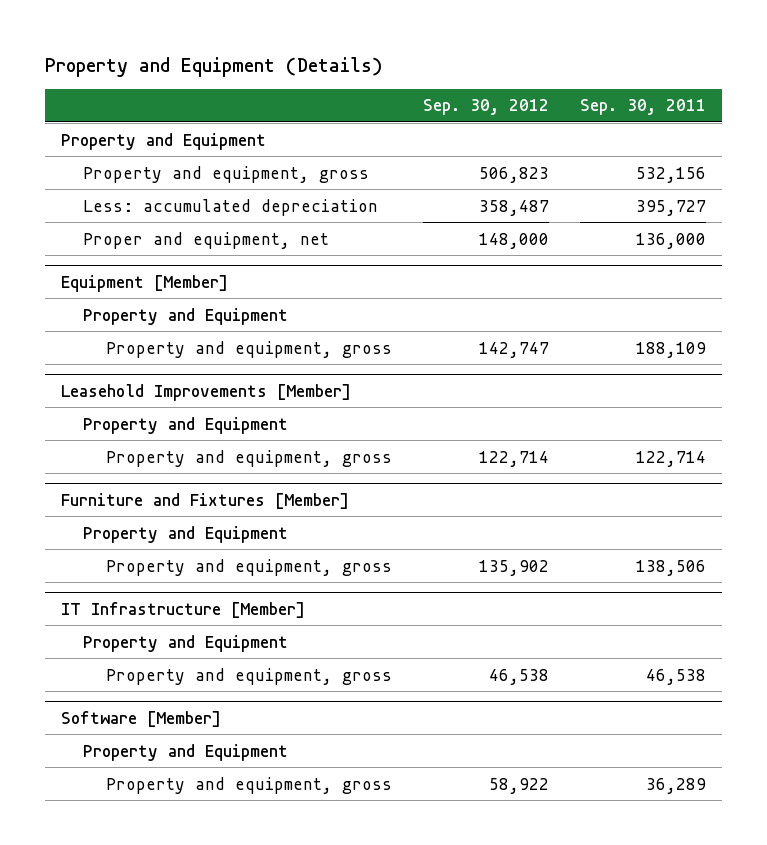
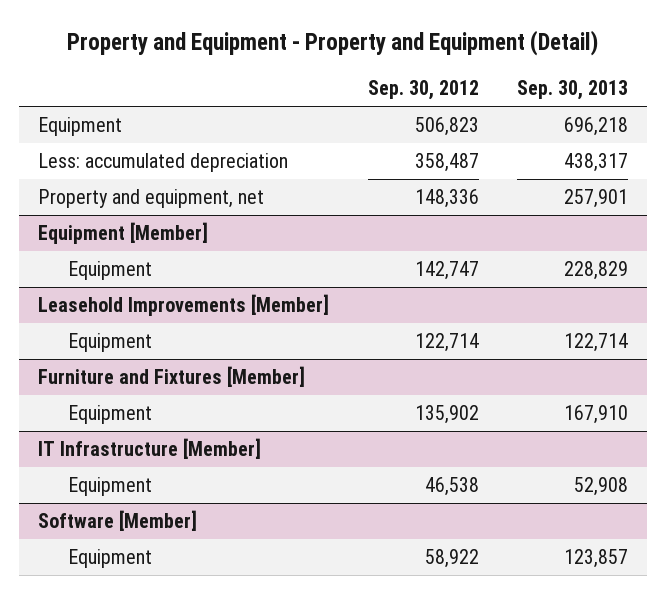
[44,56,383,77] Property and Equipment (Details) -> [67,30,599,57] Property and Equipment - Property and Equipment (Detail)
[580,99,707,116] Sep. 30, 2011 -> none
none -> [516,80,628,101] Sep. 30, 2013
[60,132,266,150] Property and Equipment -> none
[83,165,370,183] Property and equipment, gross -> [38,116,123,136] Equipment
[83,231,330,249] Proper and equipment, net -> [38,188,265,208] Property and equipment, net
[478,232,549,249] 148,000 -> [414,188,479,208] 148,336
[83,307,289,325] Property and Equipment -> none
[105,340,392,358] Property and equipment, gross -> [68,260,153,280] Equipment
[83,416,289,434] Property and Equipment -> none
[105,449,392,467] Property and equipment, gross -> [68,332,153,352] Equipment
[83,525,289,543] Property and Equipment -> none
[105,558,392,576] Property and equipment, gross -> [68,404,153,424] Equipment
[83,634,289,652] Property and Equipment -> none
[105,667,392,685] Property and equipment, gross -> [68,476,153,496] Equipment
[83,743,289,761] Property and Equipment -> none
[105,776,392,794] Property and equipment, gross -> [68,548,153,568] Equipment

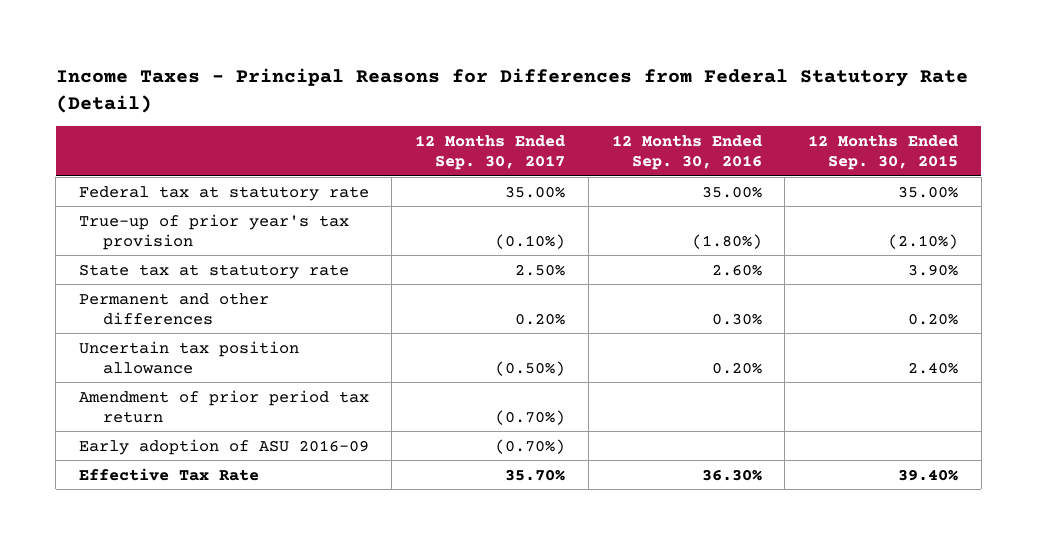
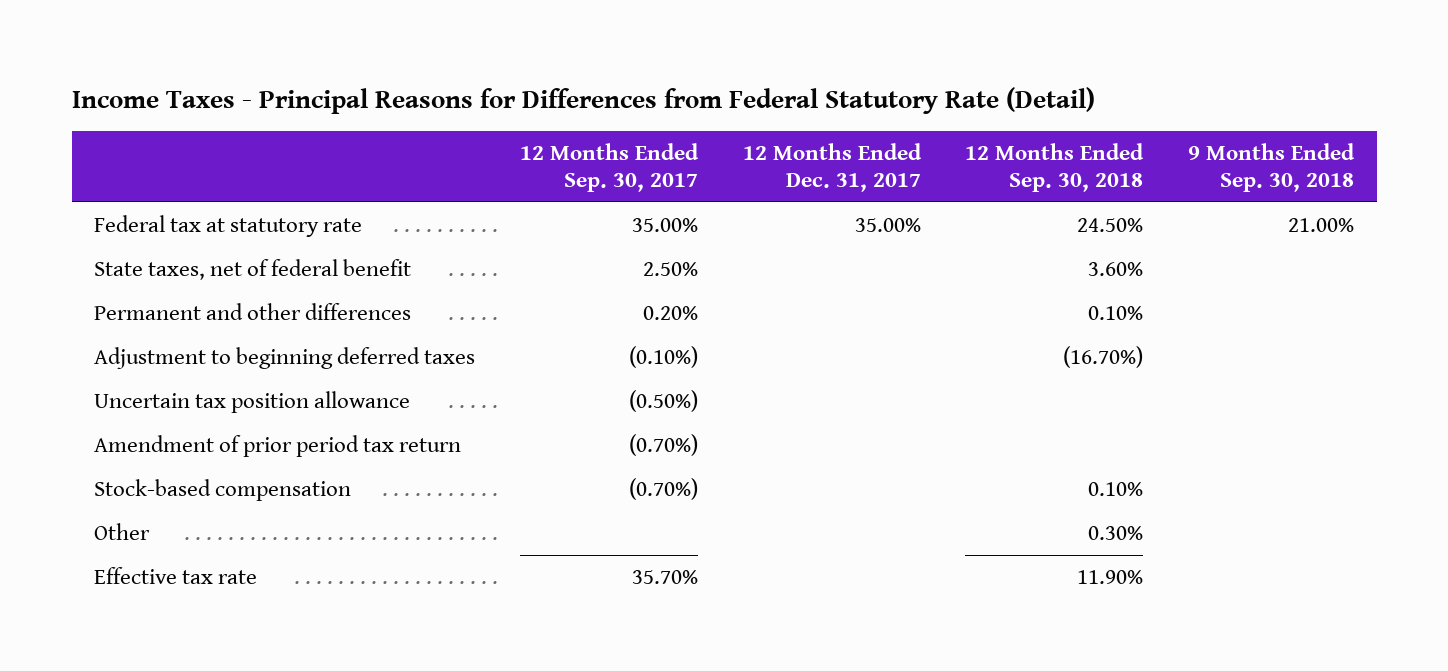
[611,134,762,171] 12 Months Ended Sep. 30, 2016 -> none
[807,134,958,171] 12 Months Ended Sep. 30, 2015 -> none
none -> [742,143,922,192] 12 Months Ended Dec. 31, 2017
none -> [965,143,1145,192] 12 Months Ended Sep. 30, 2018
none -> [1188,143,1356,192] 9 Months Ended Sep. 30, 2018
[78,213,349,250] True-up of prior year's tax provision -> none
[78,263,349,279] State tax at statutory rate -> [94,259,412,281] State taxes, net of federal benefit
none -> [94,347,476,370] Adjustment to beginning deferred taxes
[78,438,369,455] Early adoption of ASU 2016-09 -> none
none -> [94,479,352,502] Stock-based compensation
none -> [94,523,151,541] Other
[78,467,259,481] Effective Tax Rate -> [94,567,258,585] Effective tax rate

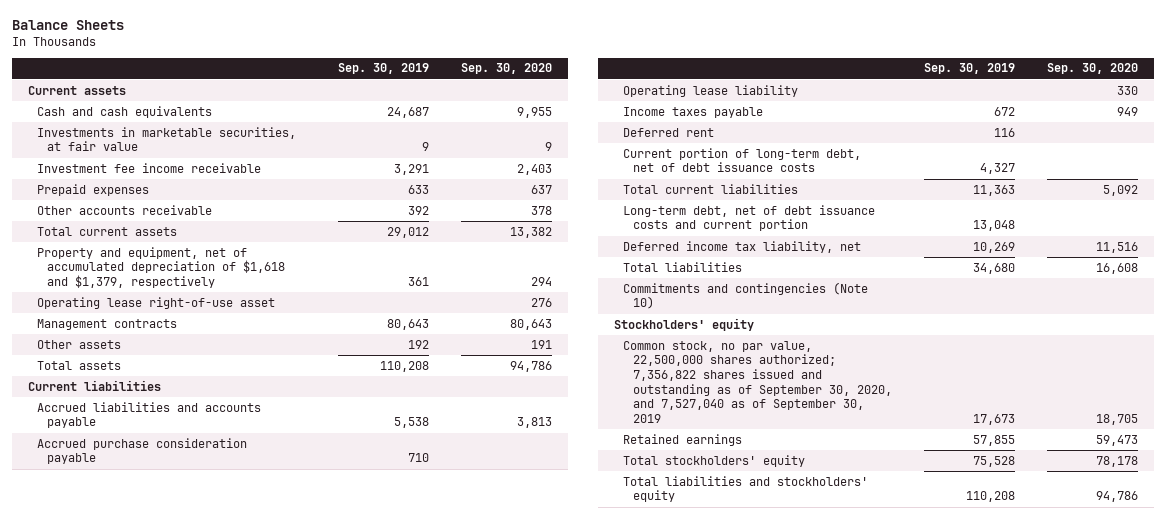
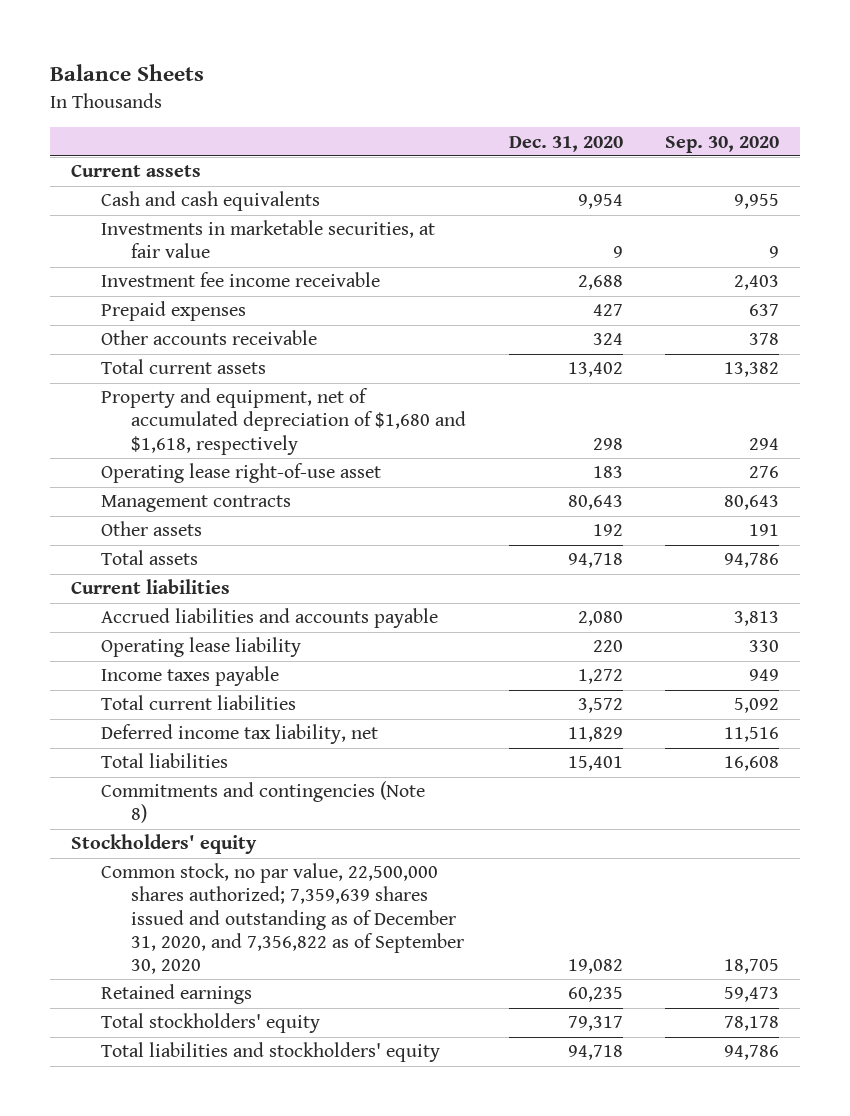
[337,63,429,75] Sep. 30, 2019 -> none
none -> [508,135,623,152] Dec. 31, 2020
[37,246,285,289] Property and equipment, net of accumulated depreciation of $1,618 and $1,379, respectively -> [101,388,467,455] Property and equipment, net of accumulated depreciation of $1,680 and $1,618, respectively
[37,437,248,465] Accrued purchase consideration payable -> none
[623,127,715,137] Deferred rent -> none
[623,147,862,173] Current portion of long-term debt, net of debt issuance costs -> none
[623,204,876,232] Long-term debt, net of debt issuance costs and current portion -> none
[623,281,869,310] Commitments and contingencies (Note 10) -> [101,781,426,824] Commitments and contingencies (Note 8)
[623,340,892,423] Common stock, no par value, 22,500,000 shares authorized; 7,356,822 shares issued and outstanding as of September 30, 2020, and 7,527,040 as of September 30, 2019 -> [101,863,465,974] Common stock, no par value, 22,500,000 shares authorized; 7,359,639 shares issued and outstanding as of December 31, 2020, and 7,356,822 as of September 30, 2020

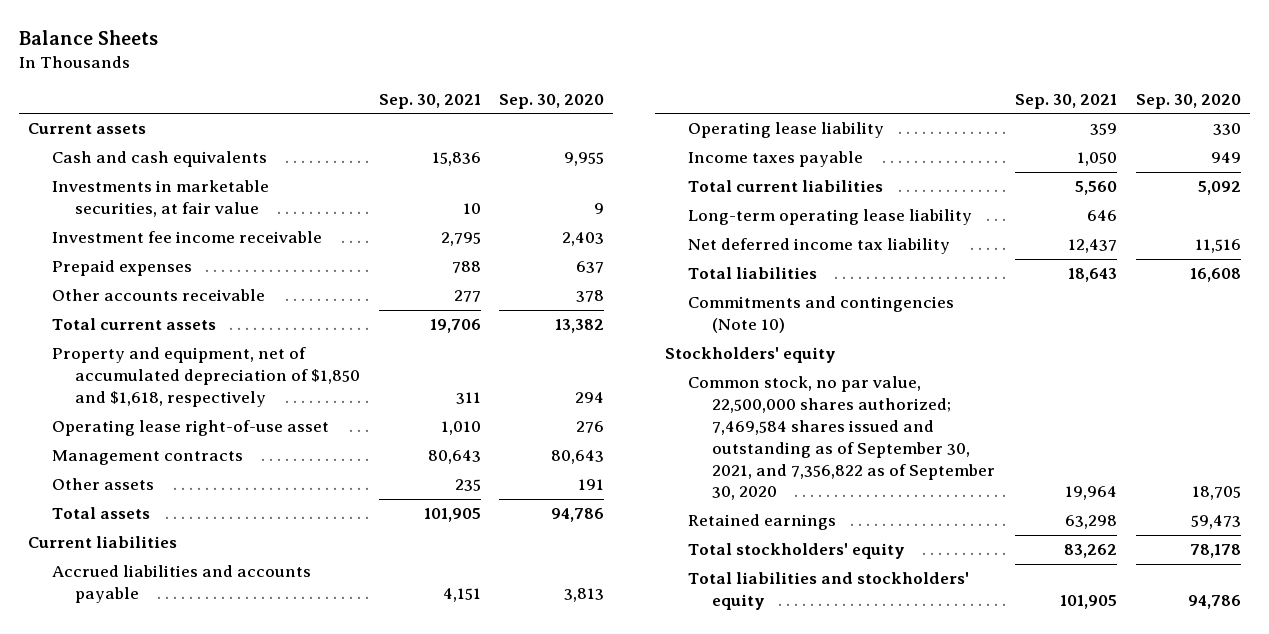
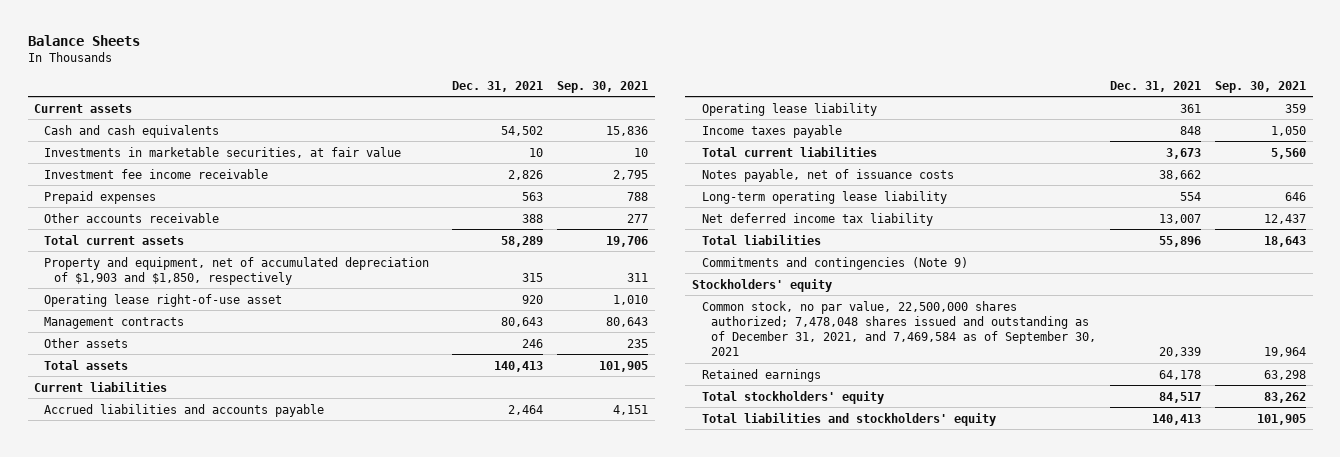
[499,93,605,109] Sep. 30, 2020 -> none
none -> [452,80,544,92] Dec. 31, 2021
[51,347,361,407] Property and equipment, net of accumulated depreciation of $1,850 and $1,618, respectively -> [44,256,430,285] Property and equipment, net of accumulated depreciation of $1,903 and $1,850, respectively
none -> [701,168,954,182] Notes payable, net of issuance costs
[688,296,955,334] Commitments and contingencies (Note 10) -> [701,256,968,270] Commitments and contingencies (Note 9)
[688,376,995,501] Common stock, no par value, 22,500,000 shares authorized; 7,469,584 shares issued and outstanding as of September 30, 2021, and 7,356,822 as of September 30, 2020 -> [701,300,1097,357] Common stock, no par value, 22,500,000 shares authorized; 7,478,048 shares issued and outstanding as of December 31, 2021, and 7,469,584 as of September 30, 2021

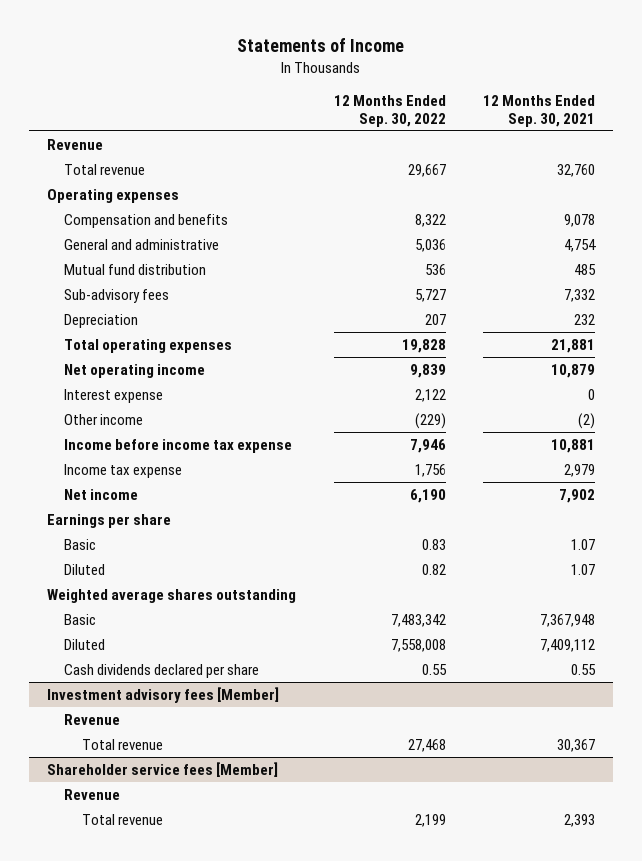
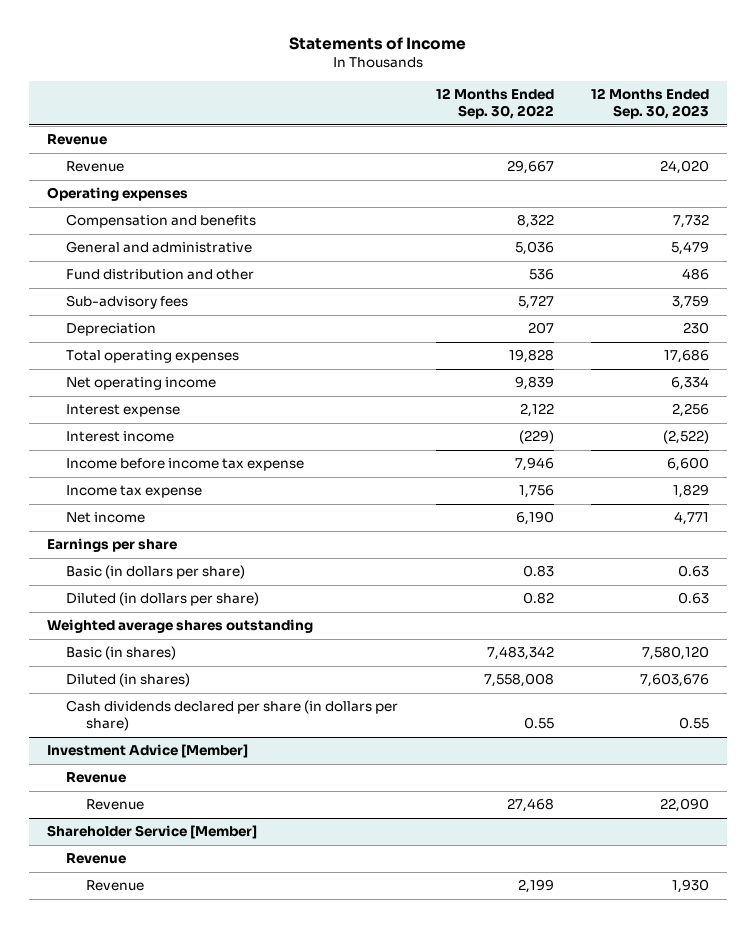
[482,94,595,127] 12 Months Ended Sep. 30, 2021 -> none
none -> [590,88,709,120] 12 Months Ended Sep. 30, 2023
[64,163,146,175] Total revenue -> [66,161,125,173] Revenue
[64,263,207,275] Mutual fund distribution -> [66,269,255,281] Fund distribution and other
[64,413,144,425] Other income -> [66,431,175,443] Interest income
[64,538,97,550] Basic -> [66,565,246,580] Basic (in dollars per share)
[64,563,106,575] Diluted -> [66,592,260,607] Diluted (in dollars per share)
[64,613,97,625] Basic -> [66,646,177,661] Basic (in shares)
[64,638,106,650] Diluted -> [66,673,191,688] Diluted (in shares)
[64,663,260,678] Cash dividends declared per share -> [66,700,399,732] Cash dividends declared per share (in dollars per share)
[47,686,280,703] Investment advisory fees [Member] -> [47,744,249,759] Investment Advice [Member]
[81,738,163,750] Total revenue -> [85,799,144,811] Revenue
[47,761,279,777] Shareholder service fees [Member] -> [47,825,258,840] Shareholder Service [Member]
[81,813,163,825] Total revenue -> [85,880,144,892] Revenue

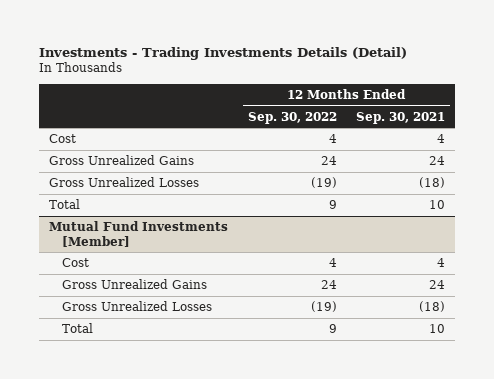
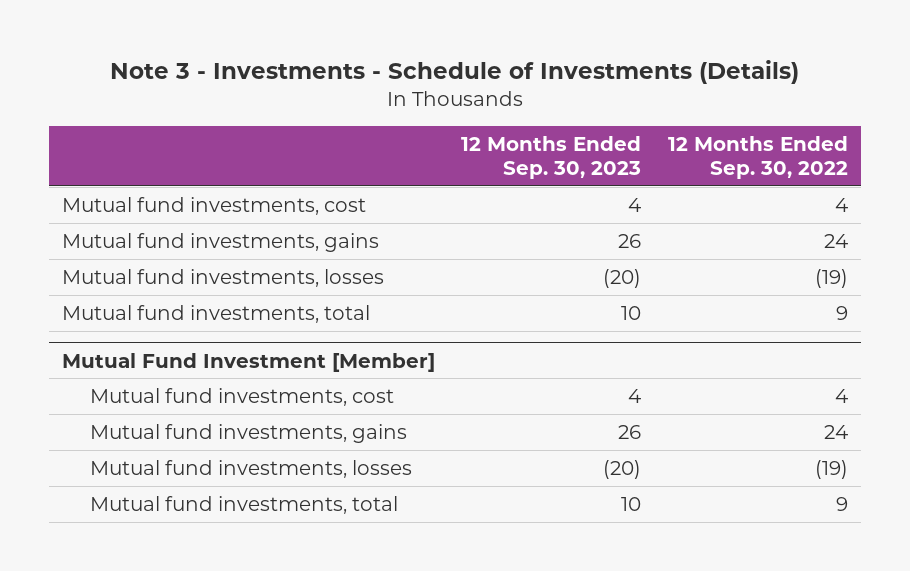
[39,47,408,61] Investments - Trading Investments Details (Detail) -> [109,60,799,85] Note 3 - Investments - Schedule of Investments (Details)
[355,111,445,124] Sep. 30, 2021 -> none
none -> [461,136,642,179] 12 Months Ended Sep. 30, 2023
[49,134,77,144] Cost -> [61,196,366,215] Mutual fund investments, cost
[49,155,195,166] Gross Unrealized Gains -> [61,232,379,252] Mutual fund investments, gains
[49,177,200,188] Gross Unrealized Losses -> [61,268,384,287] Mutual fund investments, losses
[49,199,81,210] Total -> [61,304,370,323] Mutual fund investments, total
[49,221,229,247] Mutual Fund Investments [Member] -> [61,352,435,372] Mutual Fund Investment [Member]
[62,258,90,268] Cost -> [90,387,395,406] Mutual fund investments, cost
[62,279,208,290] Gross Unrealized Gains -> [90,423,408,443] Mutual fund investments, gains
[62,301,213,312] Gross Unrealized Losses -> [90,459,413,478] Mutual fund investments, losses
[62,323,94,334] Total -> [90,495,399,514] Mutual fund investments, total

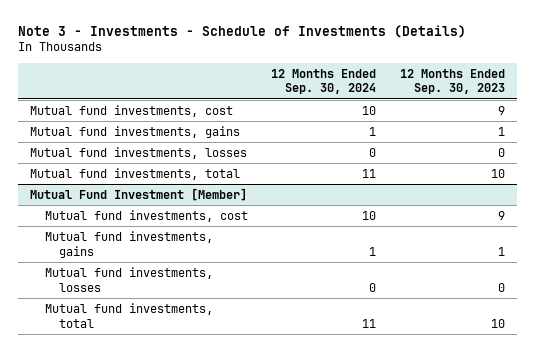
[667,136,848,179] 12 Months Ended Sep. 30, 2022 -> none
none -> [271,68,377,95] 12 Months Ended Sep. 30, 2024
[628,197,642,212] 4 -> [497,105,505,115] 9
[618,233,642,248] 26 -> [497,126,505,136] 1
[603,268,642,288] (20) -> [497,147,505,157] 0
[628,388,642,403] 4 -> [497,210,505,220] 9
[618,424,642,439] 26 -> [497,246,505,256] 1
[603,459,642,479] (20) -> [497,282,505,292] 0

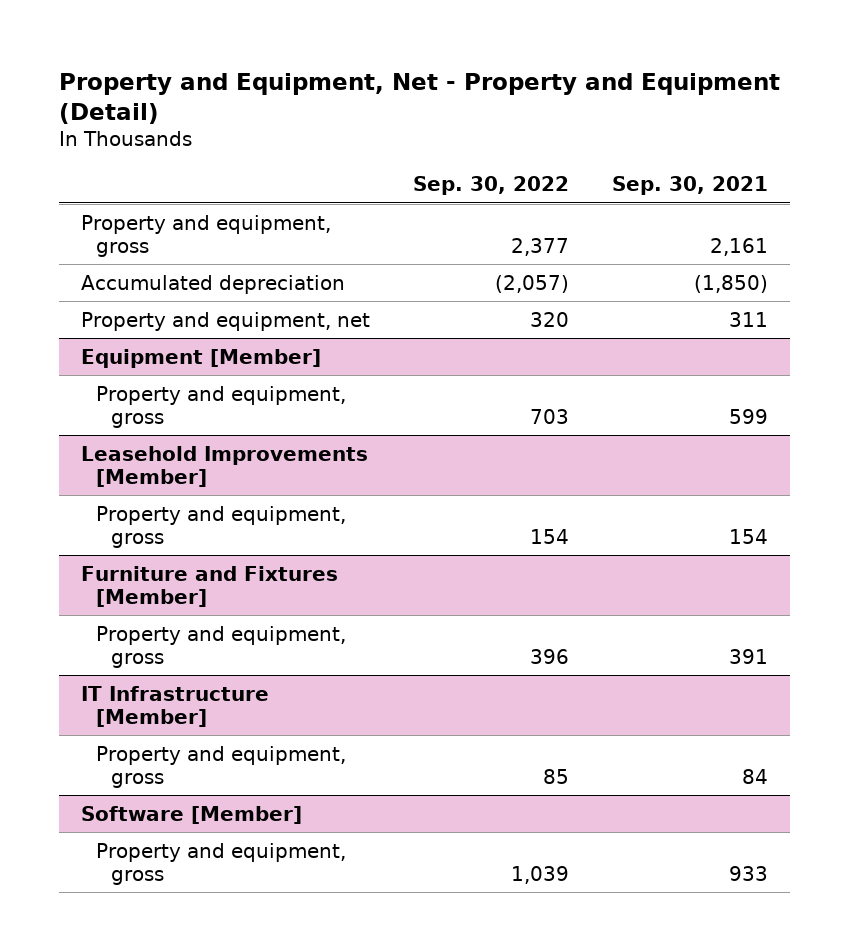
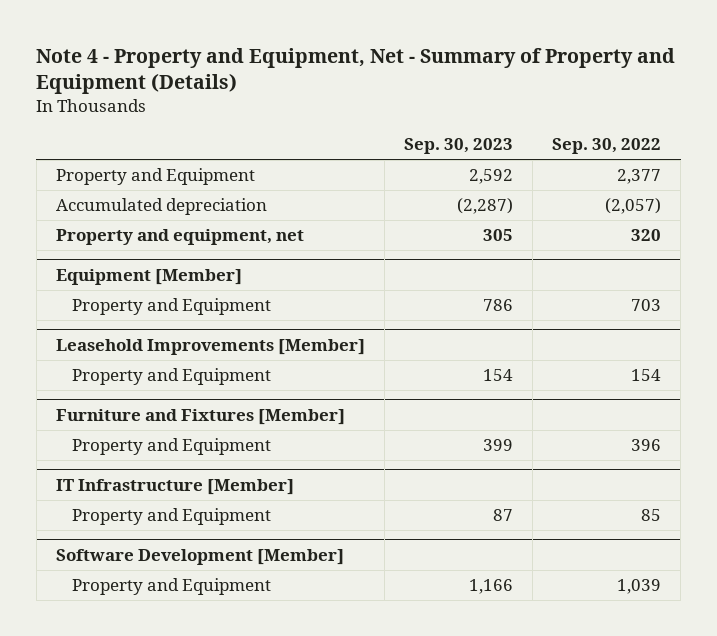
[59,72,781,124] Property and Equipment, Net - Property and Equipment (Detail) -> [36,47,676,94] Note 4 - Property and Equipment, Net - Summary of Property and Equipment (Details)
[612,176,769,196] Sep. 30, 2021 -> none
none -> [404,138,514,155] Sep. 30, 2023
[81,214,332,257] Property and equipment, gross -> [55,168,255,186] Property and Equipment
[95,385,346,428] Property and equipment, gross -> [71,298,271,316] Property and Equipment
[95,505,346,548] Property and equipment, gross -> [71,368,271,386] Property and Equipment
[95,625,346,668] Property and equipment, gross -> [71,438,271,456] Property and Equipment
[95,745,346,788] Property and equipment, gross -> [71,508,271,526] Property and Equipment
[81,805,303,824] Software [Member] -> [55,549,344,566] Software Development [Member]
[95,842,346,885] Property and equipment, gross -> [71,578,271,596] Property and Equipment

